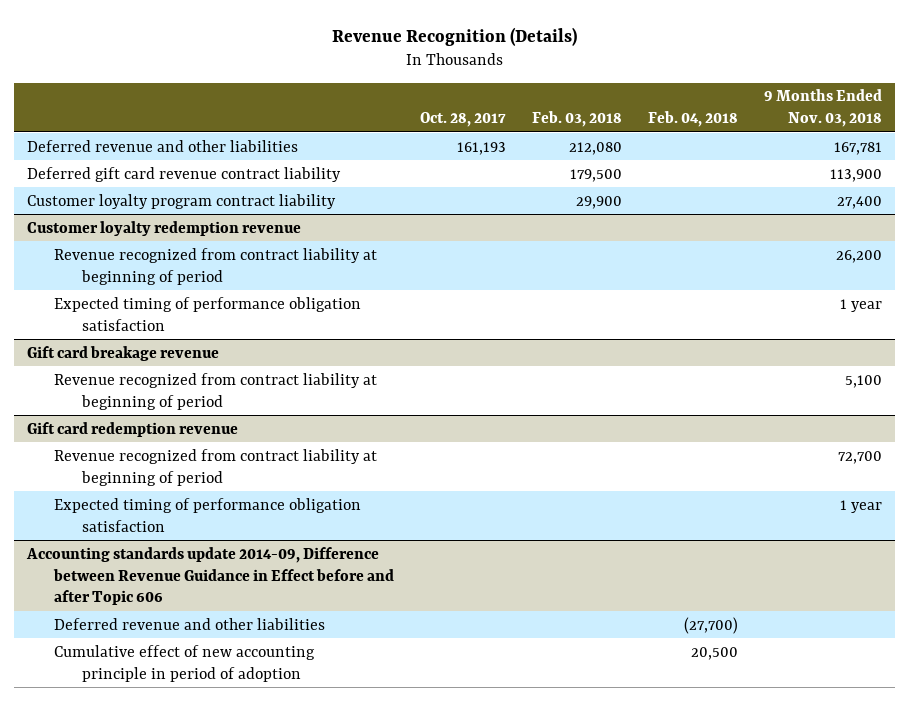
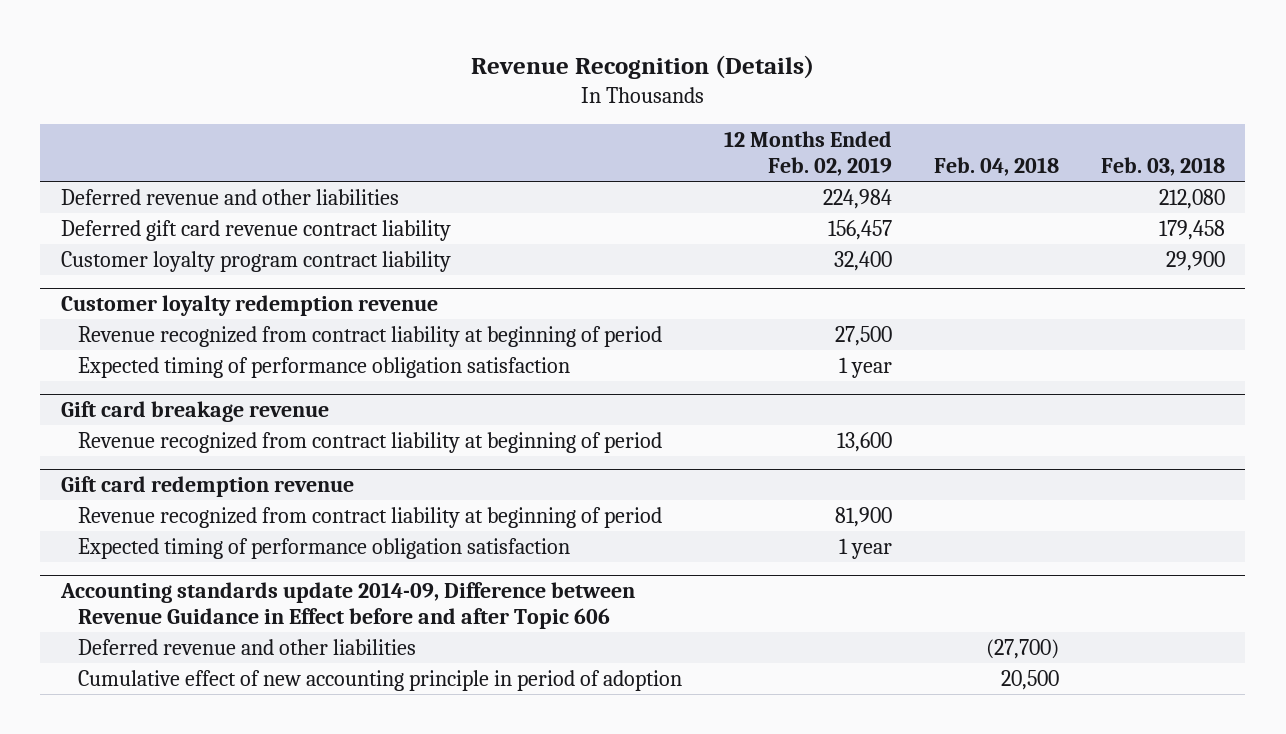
[420,112,507,128] Oct. 28, 2017 -> none
[763,89,882,128] 9 Months Ended Nov. 03, 2018 -> none
none -> [723,130,892,177] 12 Months Ended Feb. 02, 2019
[570,168,623,182] 179,500 -> [1158,219,1225,240] 179,458

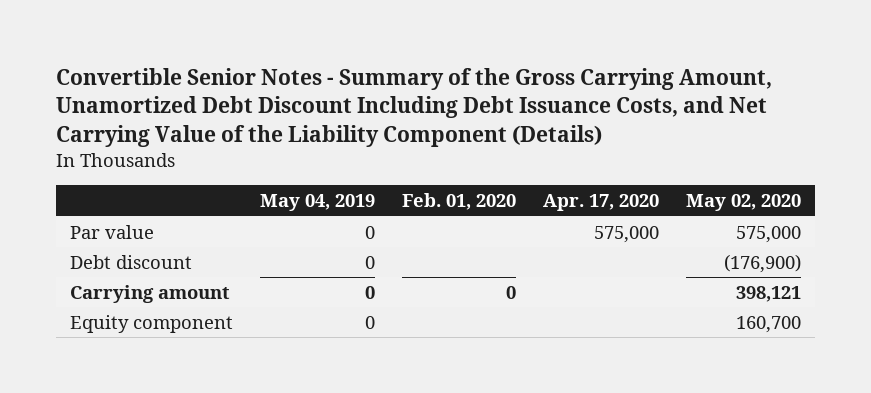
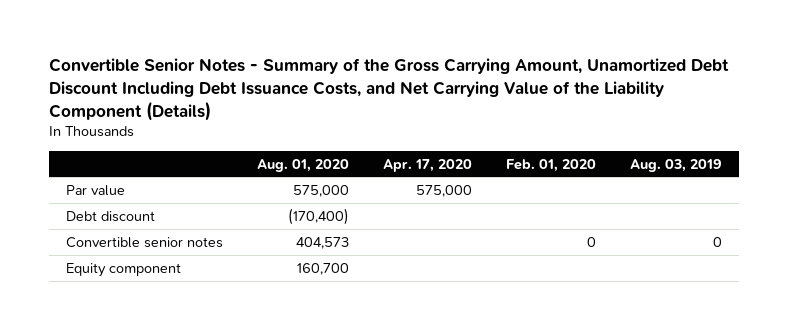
[259,194,375,212] May 04, 2019 -> none
[686,194,802,212] May 02, 2020 -> none
none -> [256,158,349,172] Aug. 01, 2020
none -> [629,158,722,172] Aug. 03, 2019
[69,284,230,303] Carrying amount -> [65,236,223,248] Convertible senior notes

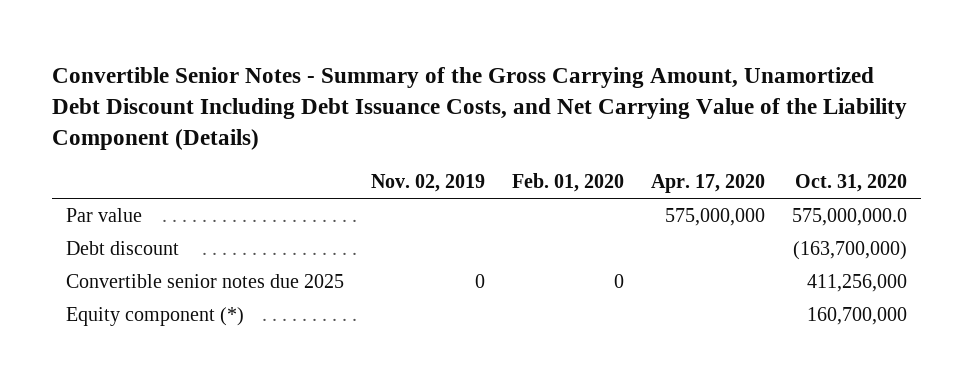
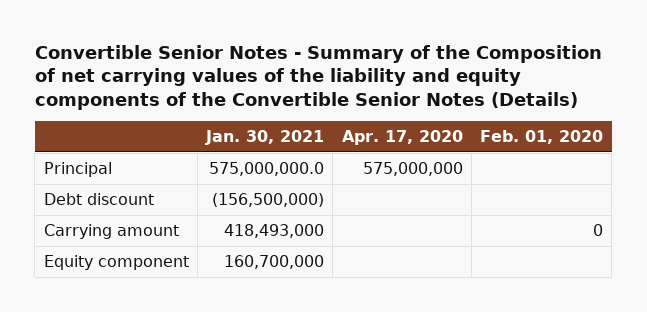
[52,67,908,151] Convertible Senior Notes - Summary of the Gross Carrying Amount, Unamortized Debt Discount Including Debt Issuance Costs, and Net Carrying Value of the Liability Component (Details) -> [34,44,602,110] Convertible Senior Notes - Summary of the Composition of net carrying values of the liability and equity components of the Convertible Senior Notes (Details)
[370,174,485,193] Nov. 02, 2019 -> none
[795,174,908,193] Oct. 31, 2020 -> none
none -> [205,130,325,146] Jan. 30, 2021
[65,207,142,222] Par value -> [43,161,112,177] Principal
[65,273,344,288] Convertible senior notes due 2025 -> [43,223,179,239] Carrying amount
[65,306,244,326] Equity component (*) -> [43,254,189,270] Equity component

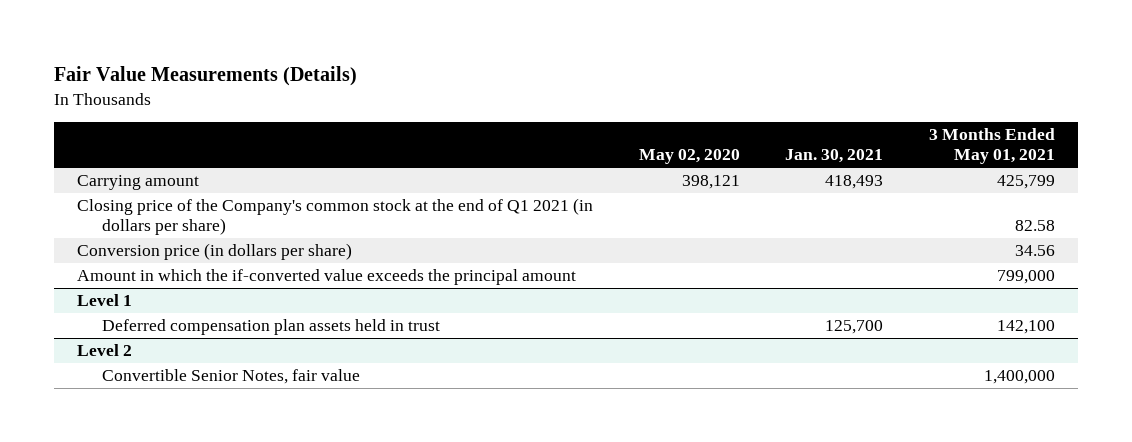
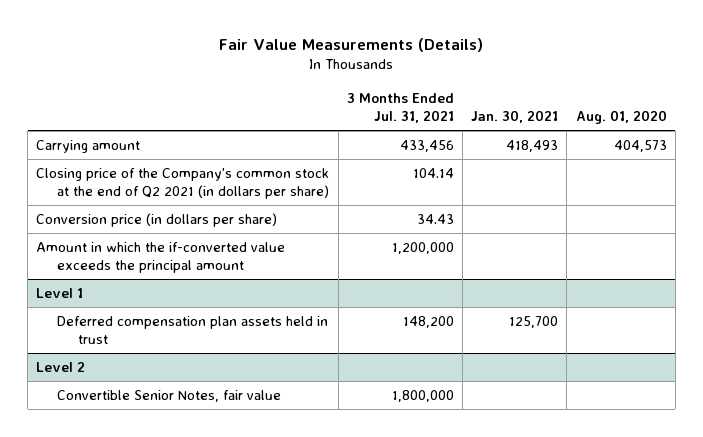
[638,149,740,165] May 02, 2020 -> none
[929,128,1056,165] 3 Months Ended May 01, 2021 -> none
none -> [346,92,454,123] 3 Months Ended Jul. 31, 2021
none -> [575,109,667,124] Aug. 01, 2020
[77,198,594,236] Closing price of the Company's common stock at the end of Q1 2021 (in dollars per share) -> [36,168,330,200] Closing price of the Company's common stock at the end of Q2 2021 (in dollars per share)

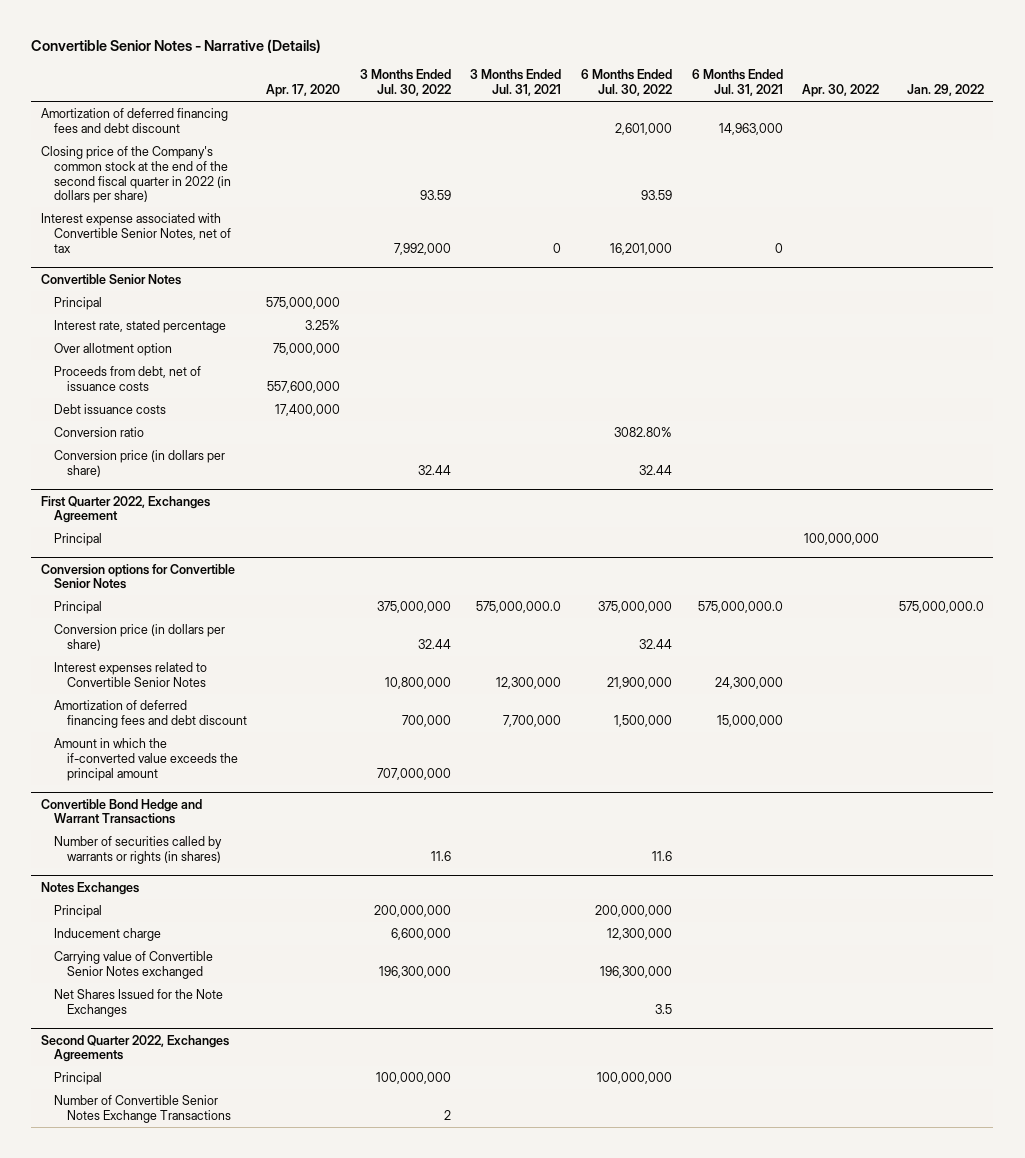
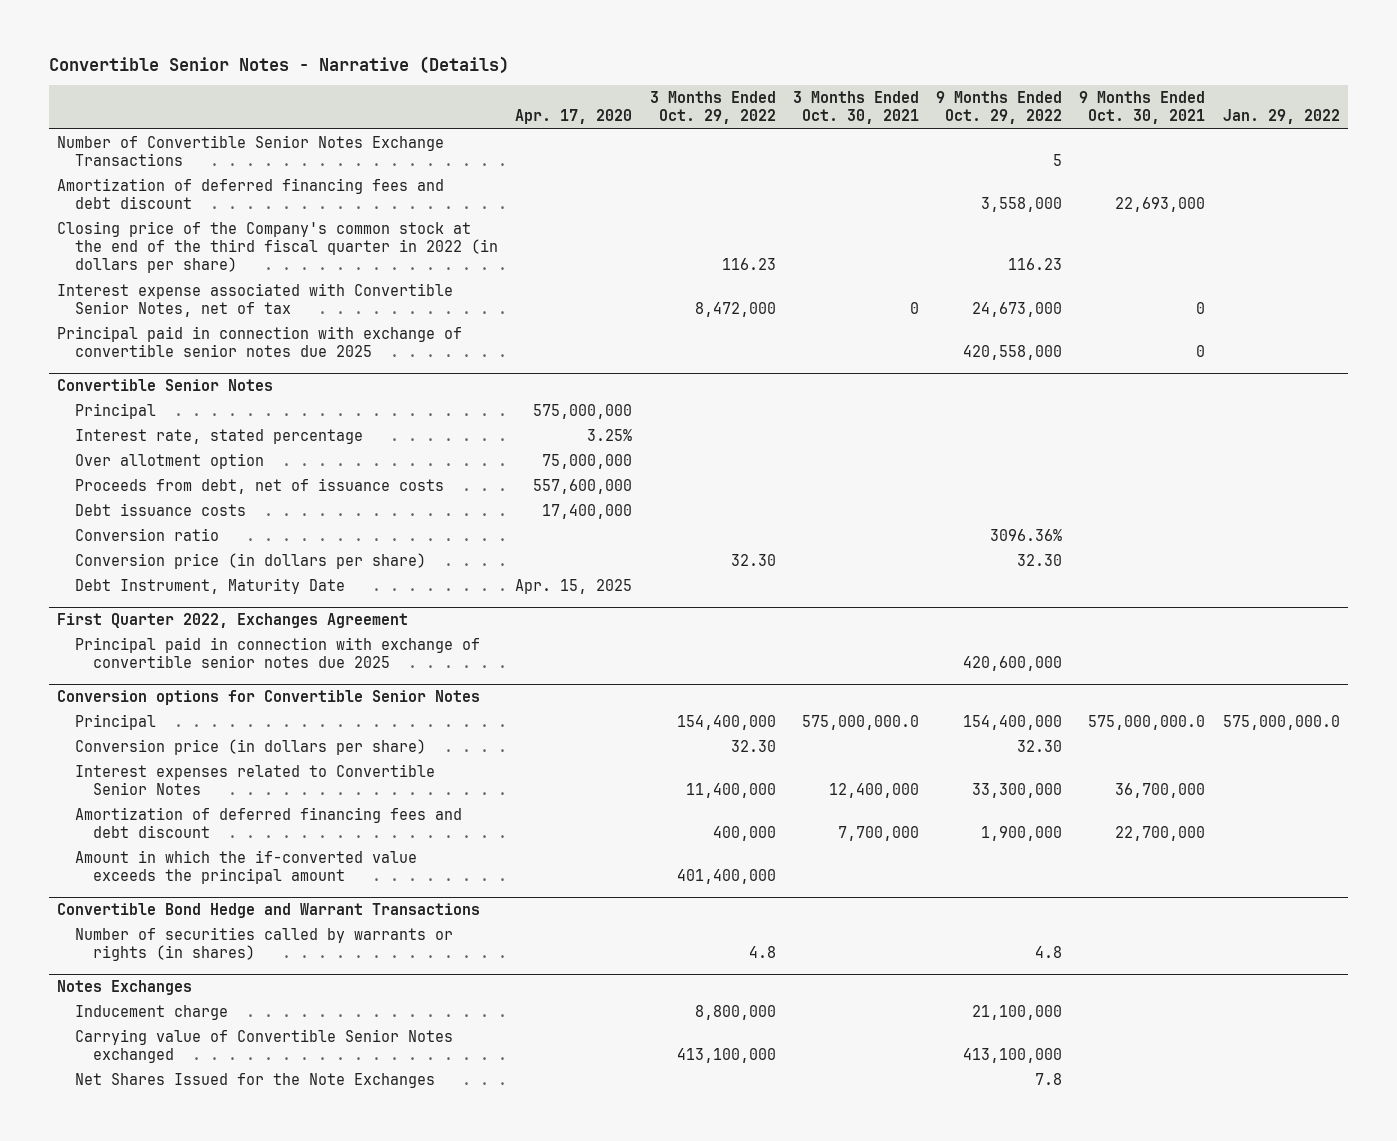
[359,69,451,96] 3 Months Ended Jul. 30, 2022 -> none
[470,69,562,96] 3 Months Ended Jul. 31, 2021 -> none
[580,69,672,96] 6 Months Ended Jul. 30, 2022 -> none
[691,69,783,96] 6 Months Ended Jul. 31, 2021 -> none
[802,83,880,97] Apr. 30, 2022 -> none
none -> [649,90,776,125] 3 Months Ended Oct. 29, 2022
none -> [792,90,919,125] 3 Months Ended Oct. 30, 2021
none -> [936,90,1063,125] 9 Months Ended Oct. 29, 2022
none -> [1079,90,1206,125] 9 Months Ended Oct. 30, 2021
none -> [57,134,445,167] Number of Convertible Senior Notes Exchange Transactions
[41,146,231,204] Closing price of the Company's common stock at the end of the second fiscal quarter in 2022 (in dollars per share) -> [57,220,499,274] Closing price of the Company's common stock at the end of the third fiscal quarter in 2022 (in dollars per share)
none -> [57,325,463,358] Principal paid in connection with exchange of convertible senior notes due 2025
none -> [75,577,346,594] Debt Instrument, Maturity Date
[53,533,102,547] Principal -> none
none -> [75,636,481,669] Principal paid in connection with exchange of convertible senior notes due 2025
[53,905,102,919] Principal -> none
[41,1034,230,1063] Second Quarter 2022, Exchanges Agreements -> none
[53,1072,102,1086] Principal -> none
[53,1095,231,1123] Number of Convertible Senior Notes Exchange Transactions -> none

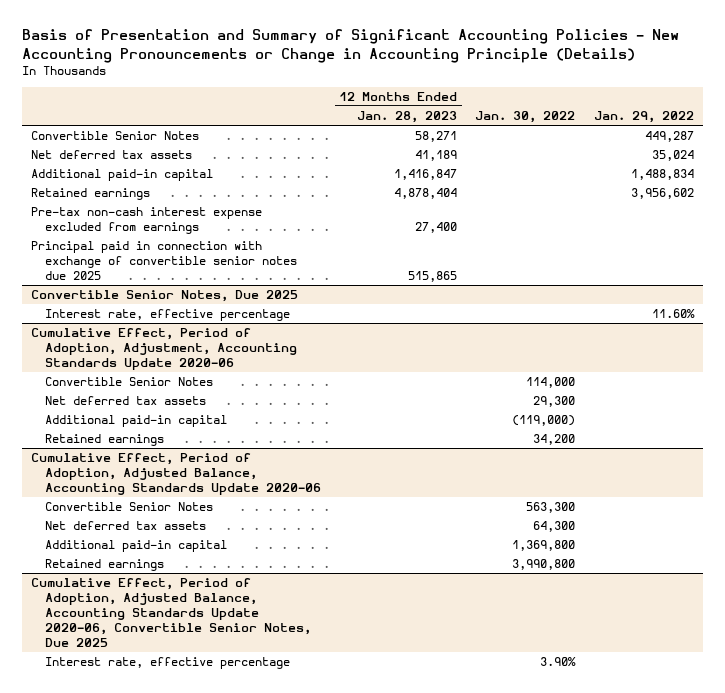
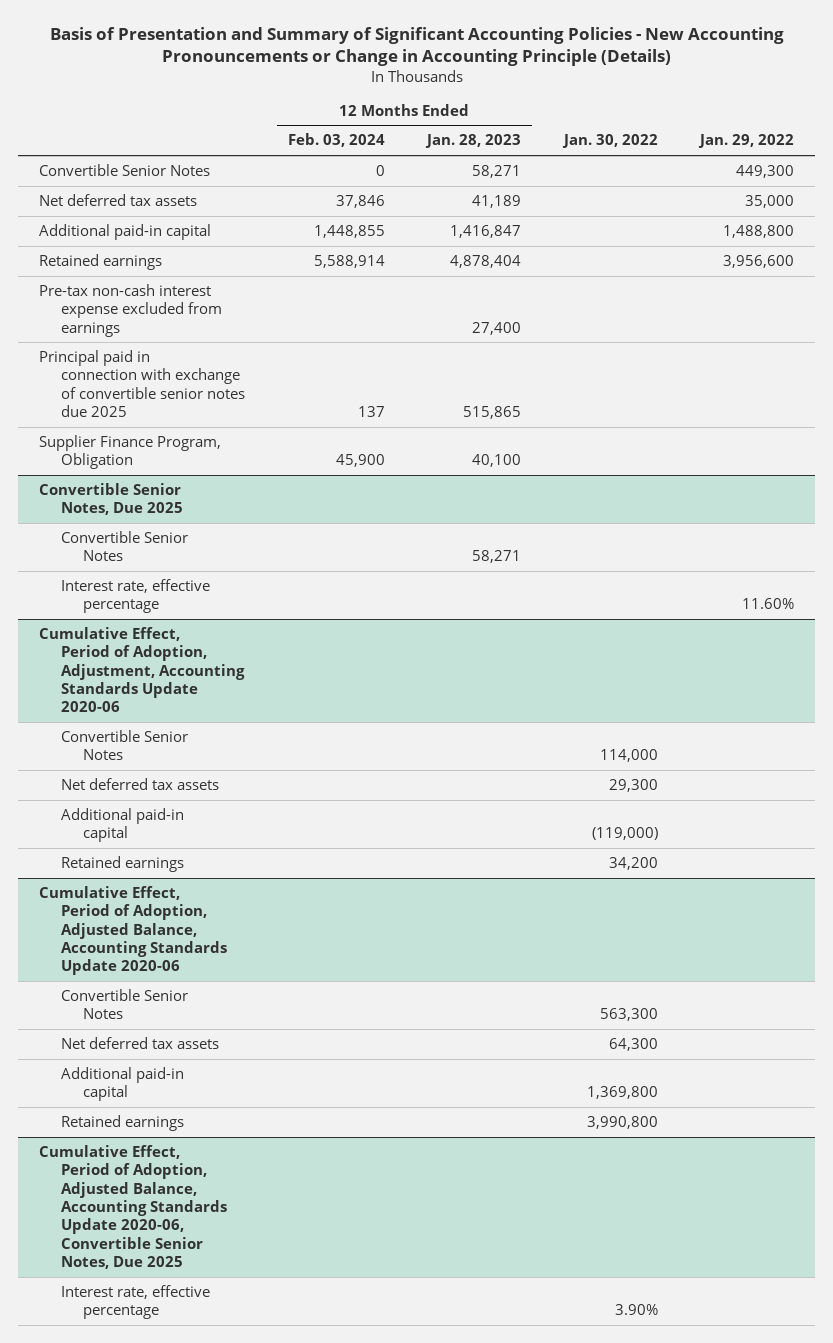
none -> [287,133,385,148] Feb. 03, 2024
[644,131,694,143] 449,287 -> [735,164,794,178] 449,300
[651,150,694,162] 35,024 -> [744,194,794,208] 35,000
[630,169,694,181] 1,488,834 -> [722,224,794,238] 1,488,800
[630,188,694,200] 3,956,602 -> [722,254,794,268] 3,956,600
none -> [39,434,222,470] Supplier Finance Program, Obligation
none -> [61,530,189,562] Convertible Senior Notes

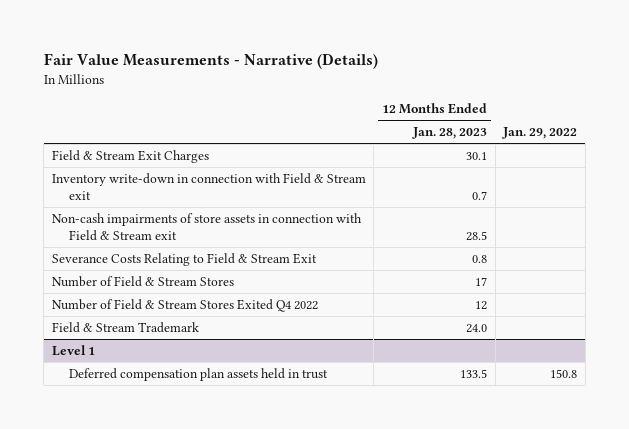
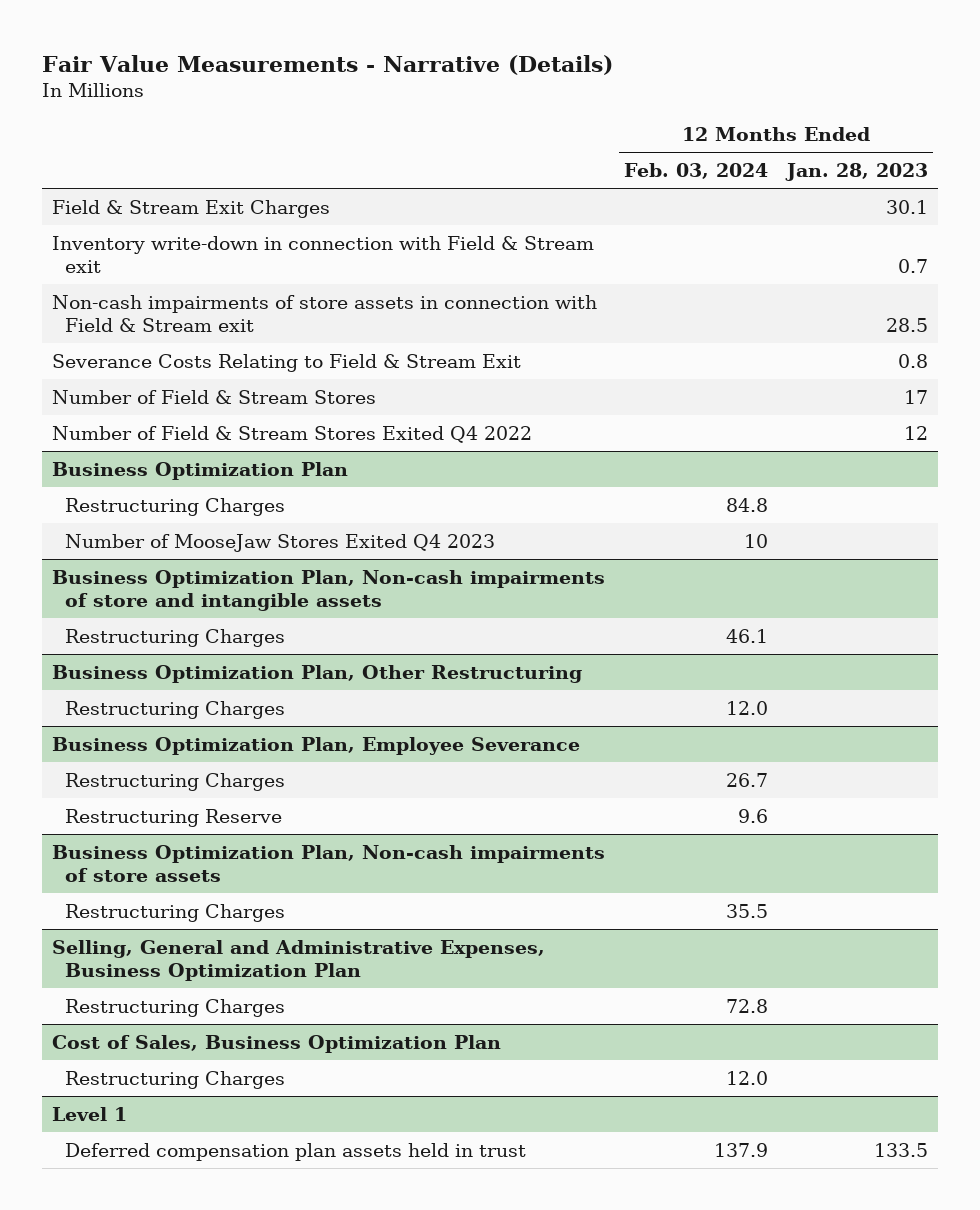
[502,127,578,140] Jan. 29, 2022 -> none
none -> [624,163,769,180] Feb. 03, 2024
[51,321,199,333] Field & Stream Trademark -> none
none -> [51,461,348,480] Business Optimization Plan
none -> [65,497,286,516] Restructuring Charges
none -> [65,533,496,552] Number of MooseJaw Stores Exited Q4 2023
none -> [51,569,605,612] Business Optimization Plan, Non-cash impairments of store and intangible assets
none -> [65,628,286,647] Restructuring Charges
none -> [51,664,582,683] Business Optimization Plan, Other Restructuring
none -> [65,700,286,719] Restructuring Charges
none -> [51,736,580,755] Business Optimization Plan, Employee Severance
none -> [65,772,286,791] Restructuring Charges
none -> [65,808,283,827] Restructuring Reserve
none -> [51,844,605,883] Business Optimization Plan, Non-cash impairments of store assets
none -> [65,903,286,922] Restructuring Charges
none -> [51,939,545,982] Selling, General and Administrative Expenses, Business Optimization Plan
none -> [65,998,286,1017] Restructuring Charges
none -> [51,1034,501,1053] Cost of Sales, Business Optimization Plan
none -> [65,1070,286,1089] Restructuring Charges

